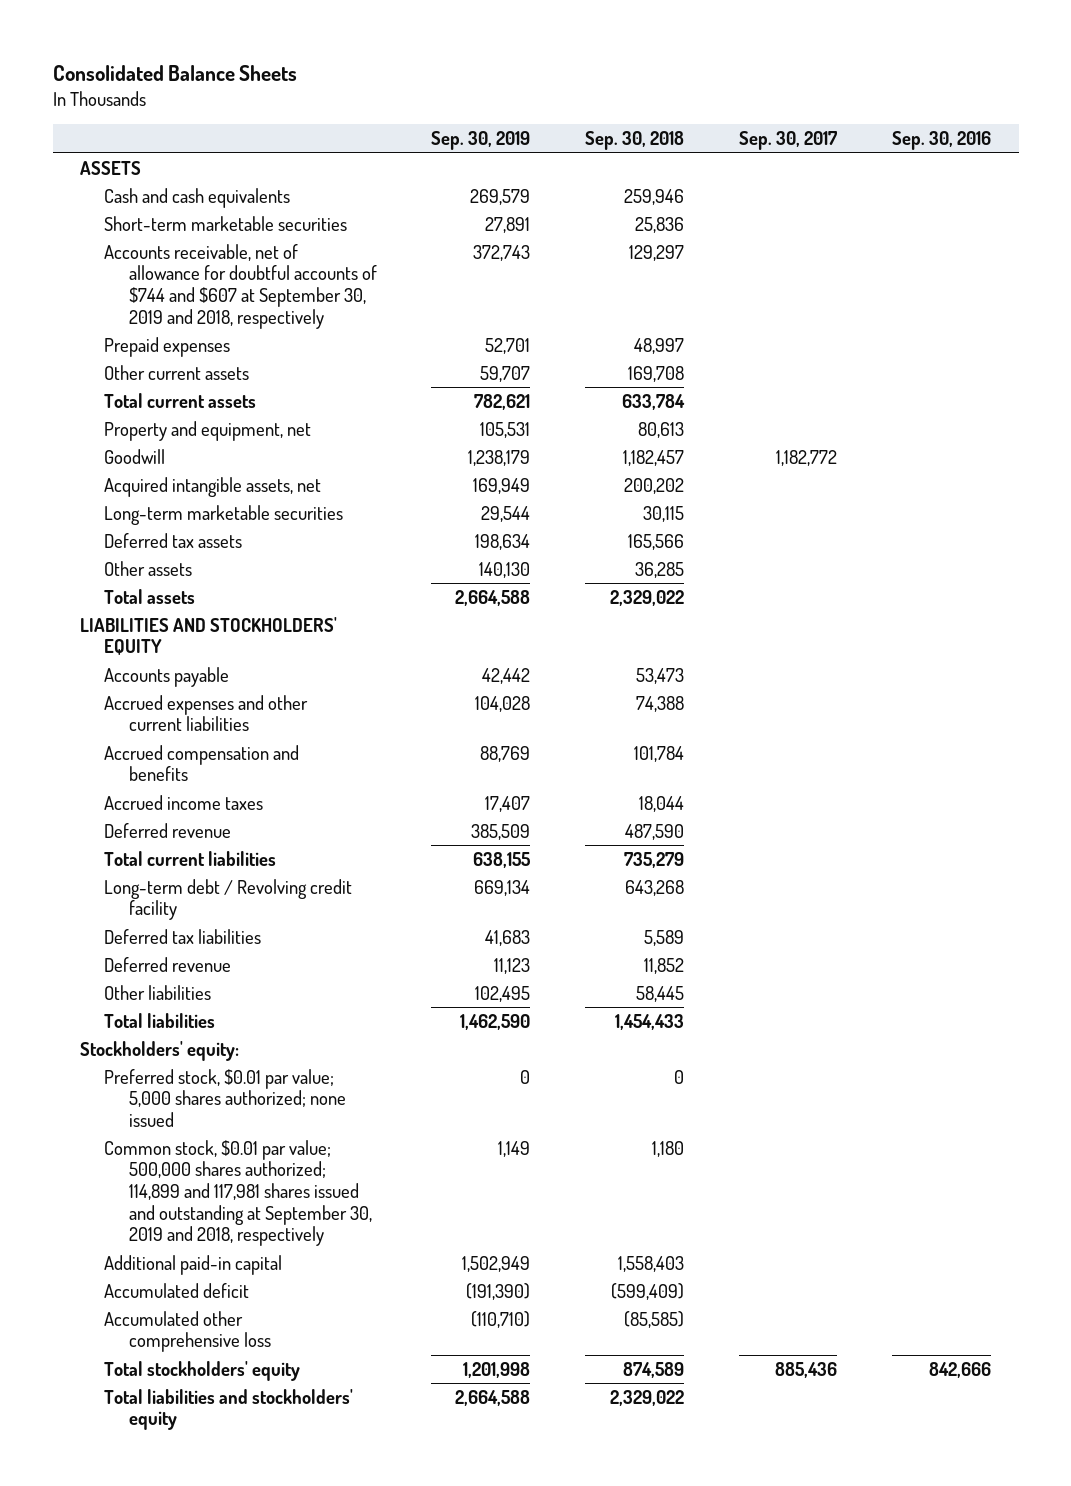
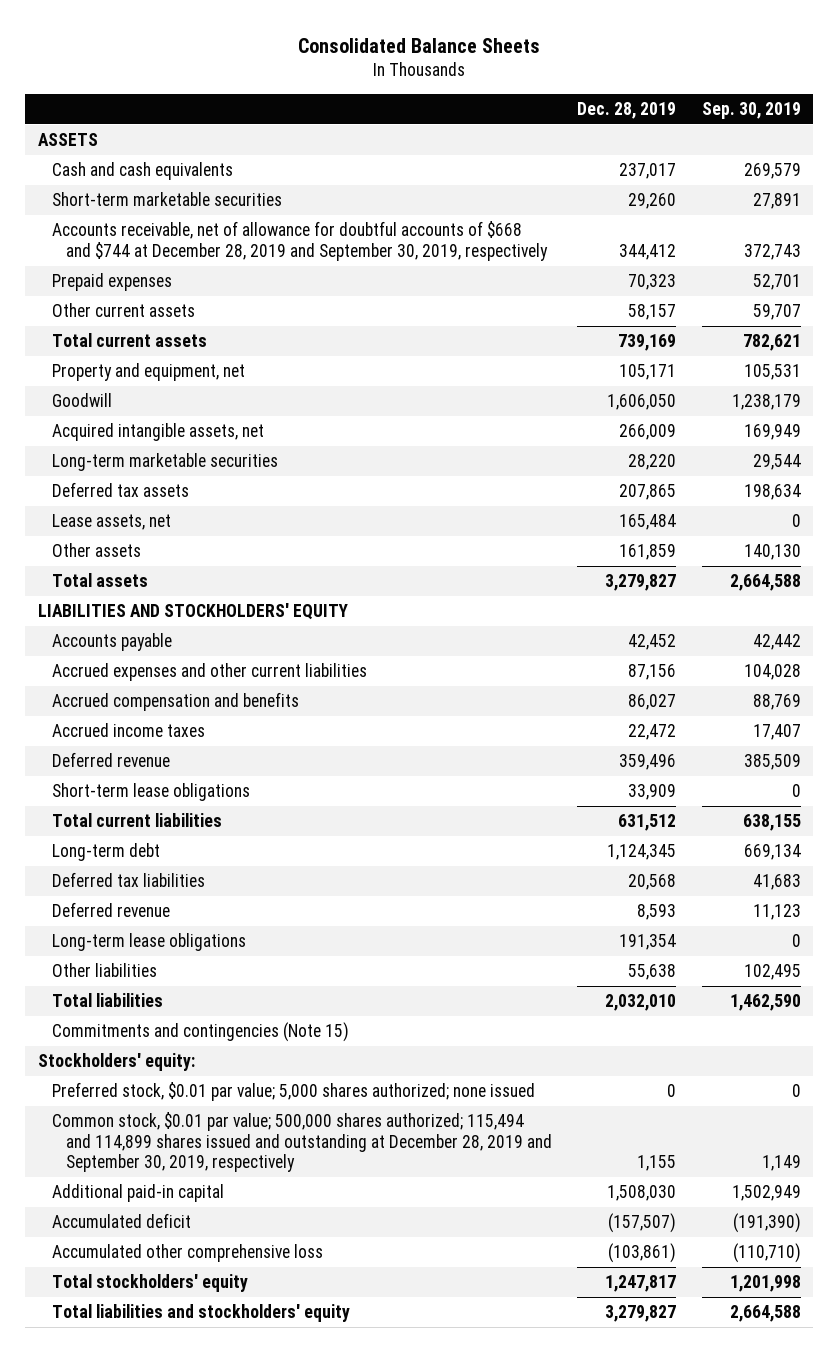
[585,131,685,151] Sep. 30, 2018 -> none
[739,131,838,151] Sep. 30, 2017 -> none
[892,131,992,151] Sep. 30, 2016 -> none
none -> [577,101,677,119] Dec. 28, 2019
[104,243,377,329] Accounts receivable, net of allowance for doubtful accounts of $744 and $607 at September 30, 2019 and 2018, respectively -> [52,221,549,261] Accounts receivable, net of allowance for doubtful accounts of $668 and $744 at December 28, 2019 and September 30, 2019, respectively
none -> [52,514,172,531] Lease assets, net
none -> [52,783,251,802] Short-term lease obligations
[104,878,353,921] Long-term debt / Revolving credit facility -> [52,843,161,862] Long-term debt
none -> [52,933,247,952] Long-term lease obligations
none -> [52,1022,350,1043] Commitments and contingencies (Note 15)
[104,1139,372,1247] Common stock, $0.01 par value; 500,000 shares authorized; 114,899 and 117,981 shares issued and outstanding at September 30, 2019 and 2018, respectively -> [52,1112,553,1173] Common stock, $0.01 par value; 500,000 shares authorized; 115,494 and 114,899 shares issued and outstanding at December 28, 2019 and September 30, 2019, respectively

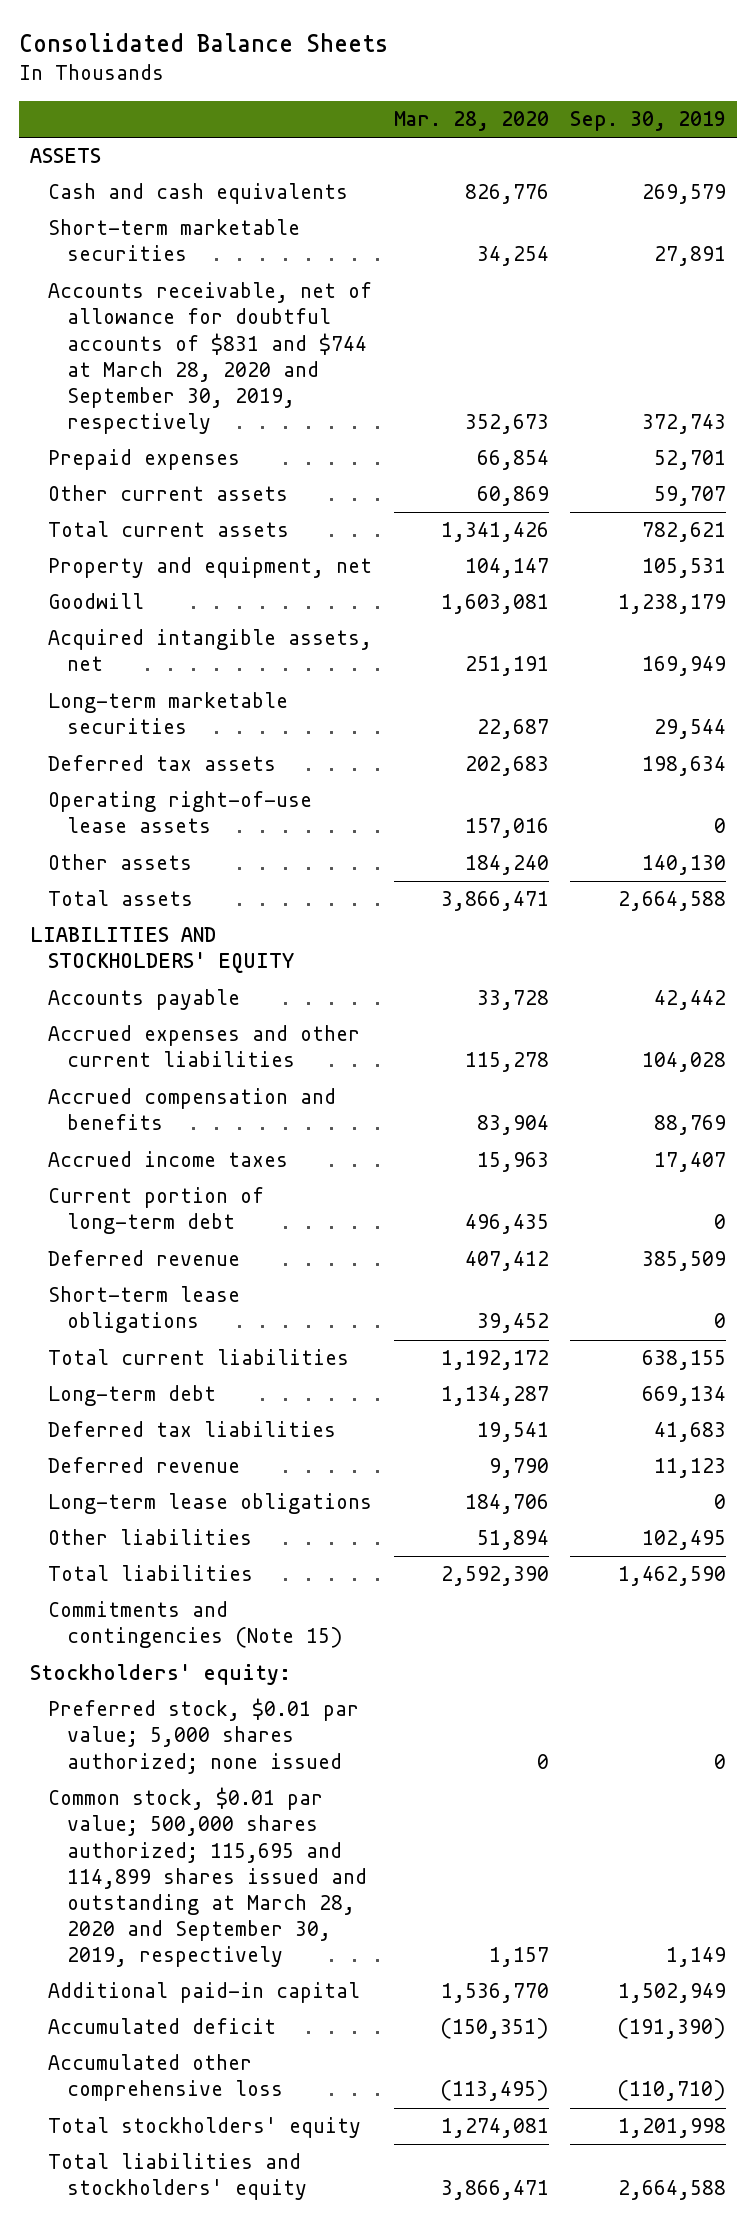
[577,101,677,119] Dec. 28, 2019 -> none
none -> [393,111,549,132] Mar. 28, 2020
[52,221,549,261] Accounts receivable, net of allowance for doubtful accounts of $668 and $744 at December 28, 2019 and September 30, 2019, respectively -> [48,282,373,434] Accounts receivable, net of allowance for doubtful accounts of $831 and $744 at March 28, 2020 and September 30, 2019, respectively
[52,514,172,531] Lease assets, net -> [48,791,313,834] Operating right-of-use lease assets
none -> [48,1187,265,1235] Current portion of long-term debt
[52,1112,553,1173] Common stock, $0.01 par value; 500,000 shares authorized; 115,494 and 114,899 shares issued and outstanding at December 28, 2019 and September 30, 2019, respectively -> [48,1787,367,1967] Common stock, $0.01 par value; 500,000 shares authorized; 115,695 and 114,899 shares issued and outstanding at March 28, 2020 and September 30, 2019, respectively

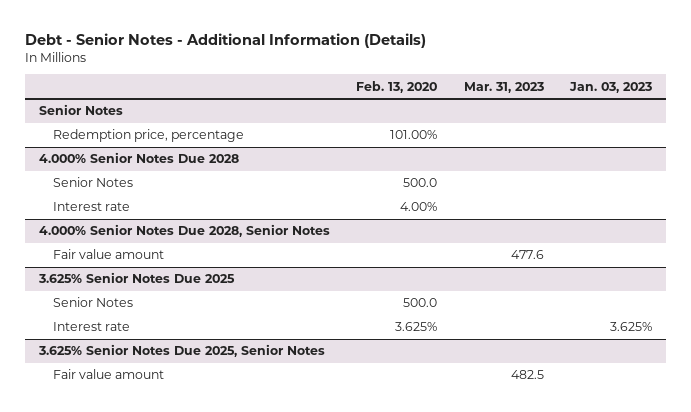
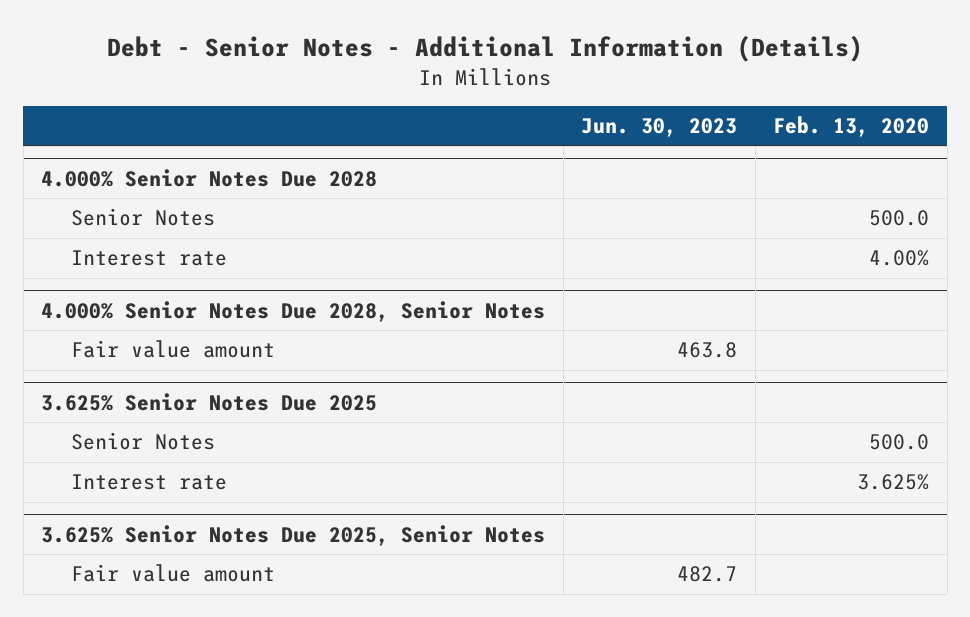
[463,81,544,93] Mar. 31, 2023 -> none
[569,81,653,93] Jan. 03, 2023 -> none
none -> [581,117,738,137] Jun. 30, 2023
[38,104,123,116] Senior Notes -> none
[52,129,244,143] Redemption price, percentage -> none

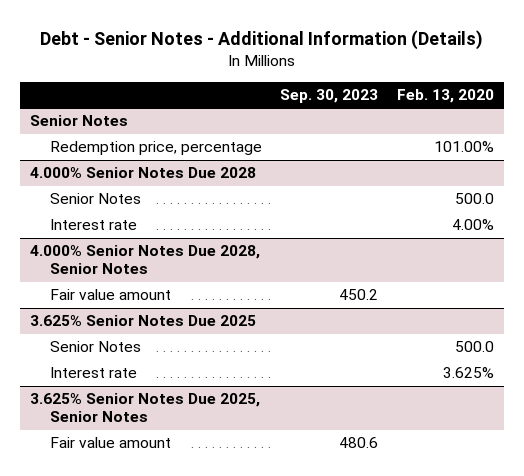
[581,117,738,137] Jun. 30, 2023 -> none
none -> [280,89,379,104] Sep. 30, 2023
none -> [29,115,128,127] Senior Notes
none -> [49,141,262,156] Redemption price, percentage

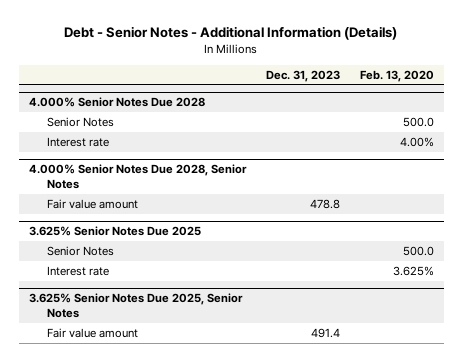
[280,89,379,104] Sep. 30, 2023 -> none
none -> [265,69,340,82] Dec. 31, 2023
[29,115,128,127] Senior Notes -> none
[49,141,262,156] Redemption price, percentage -> none

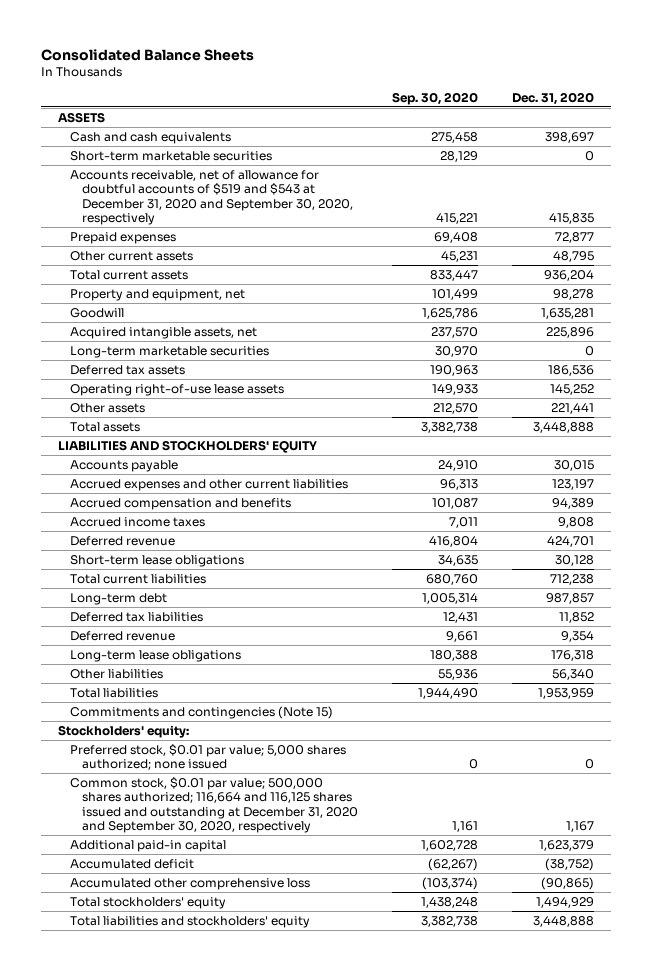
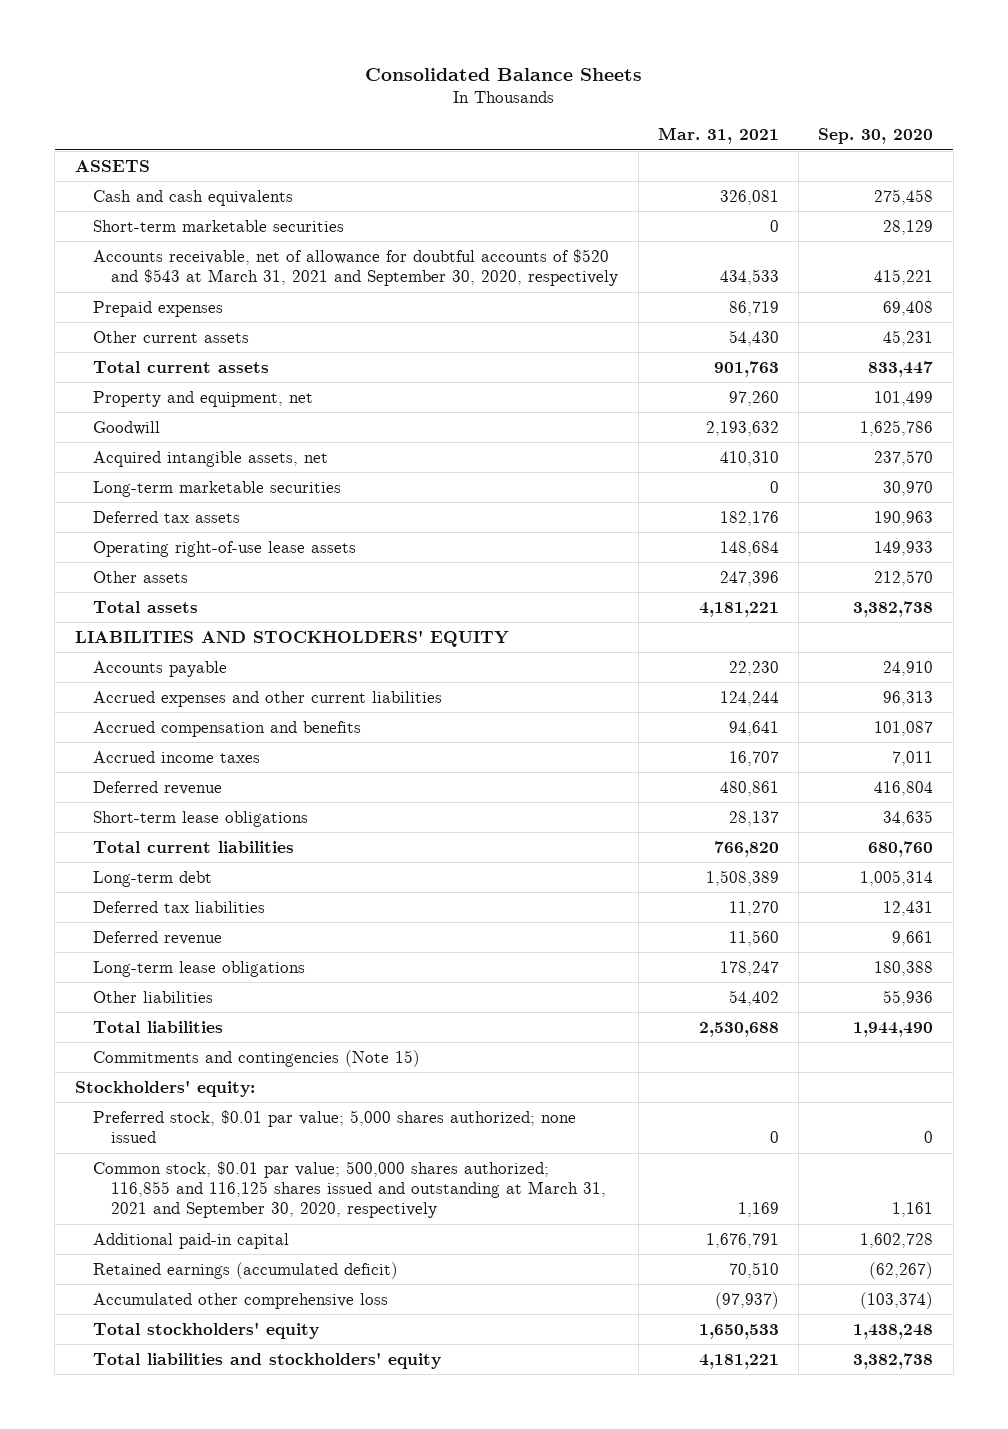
[512,91,595,105] Dec. 31, 2020 -> none
none -> [657,127,779,145] Mar. 31, 2021
[70,169,354,225] Accounts receivable, net of allowance for doubtful accounts of $519 and $543 at December 31, 2020 and September 30, 2020, respectively -> [92,248,619,286] Accounts receivable, net of allowance for doubtful accounts of $520 and $543 at March 31, 2021 and September 30, 2020, respectively
[70,776,359,833] Common stock, $0.01 par value; 500,000 shares authorized; 116,664 and 116,125 shares issued and outstanding at December 31, 2020 and September 30, 2020, respectively -> [92,1160,607,1219] Common stock, $0.01 par value; 500,000 shares authorized; 116,855 and 116,125 shares issued and outstanding at March 31, 2021 and September 30, 2020, respectively
[70,858,195,869] Accumulated deficit -> [92,1261,398,1279] Retained earnings (accumulated deficit)

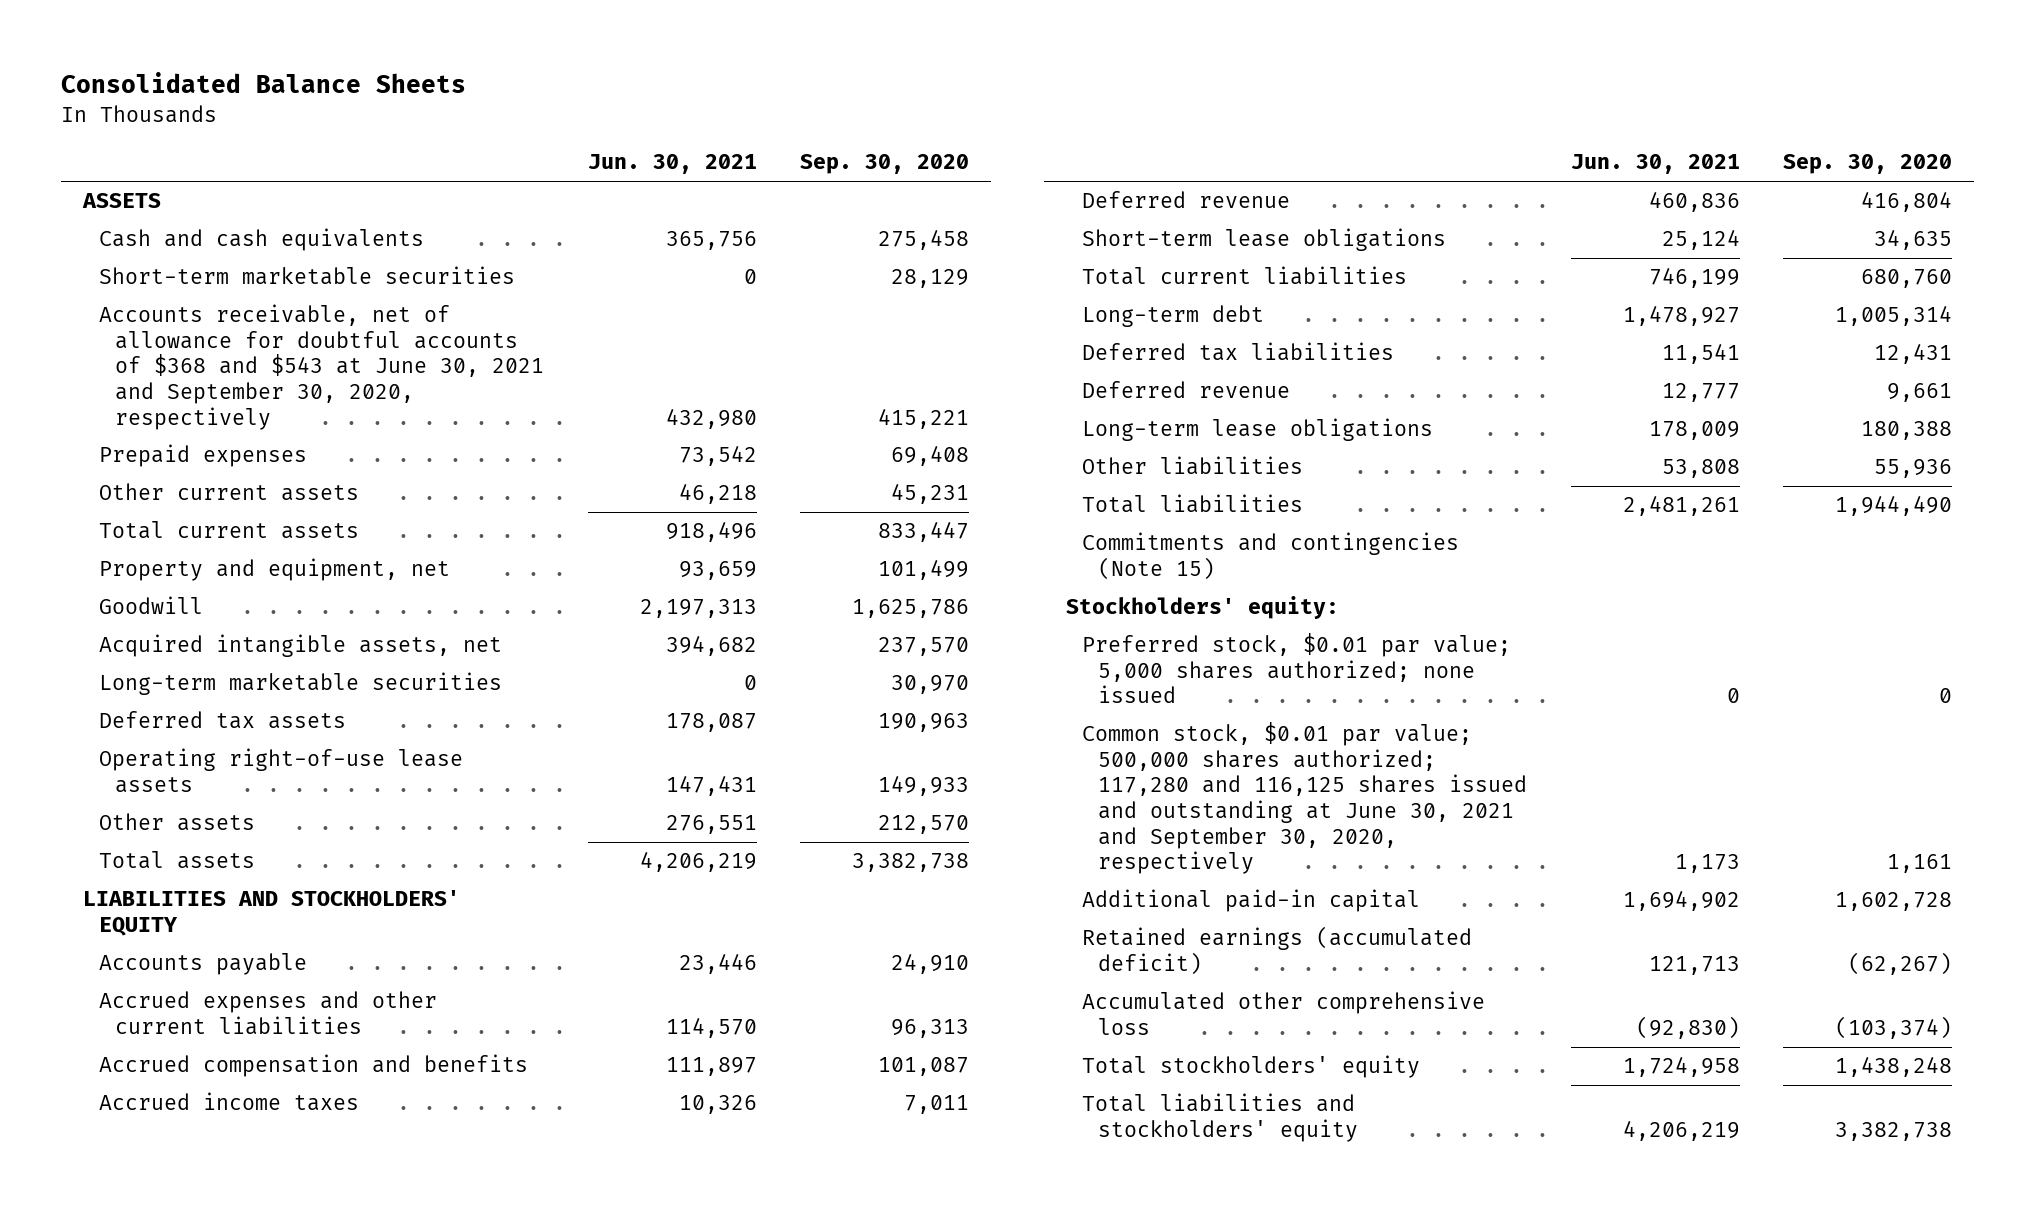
[657,127,779,145] Mar. 31, 2021 -> none
none -> [587,154,757,175] Jun. 30, 2021
[92,248,619,286] Accounts receivable, net of allowance for doubtful accounts of $520 and $543 at March 31, 2021 and September 30, 2020, respectively -> [98,304,545,430] Accounts receivable, net of allowance for doubtful accounts of $368 and $543 at June 30, 2021 and September 30, 2020, respectively
[92,1160,607,1219] Common stock, $0.01 par value; 500,000 shares authorized; 116,855 and 116,125 shares issued and outstanding at March 31, 2021 and September 30, 2020, respectively -> [1081,722,1528,875] Common stock, $0.01 par value; 500,000 shares authorized; 117,280 and 116,125 shares issued and outstanding at June 30, 2021 and September 30, 2020, respectively

